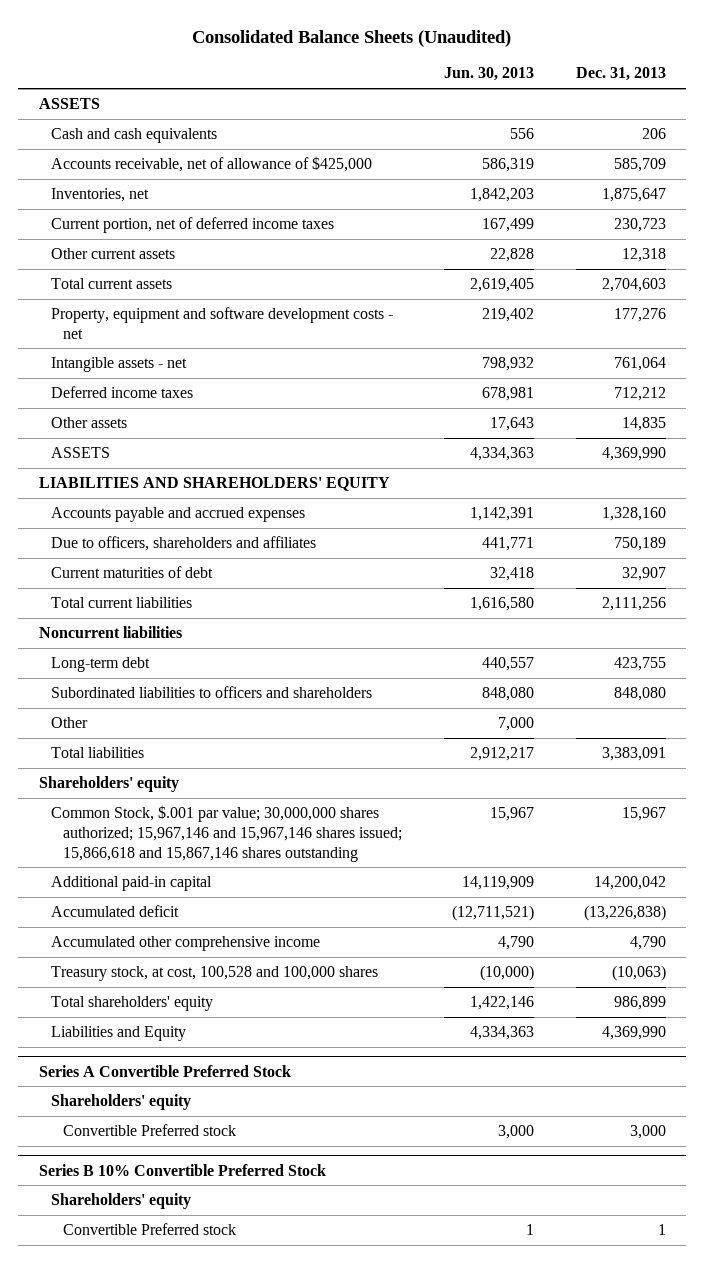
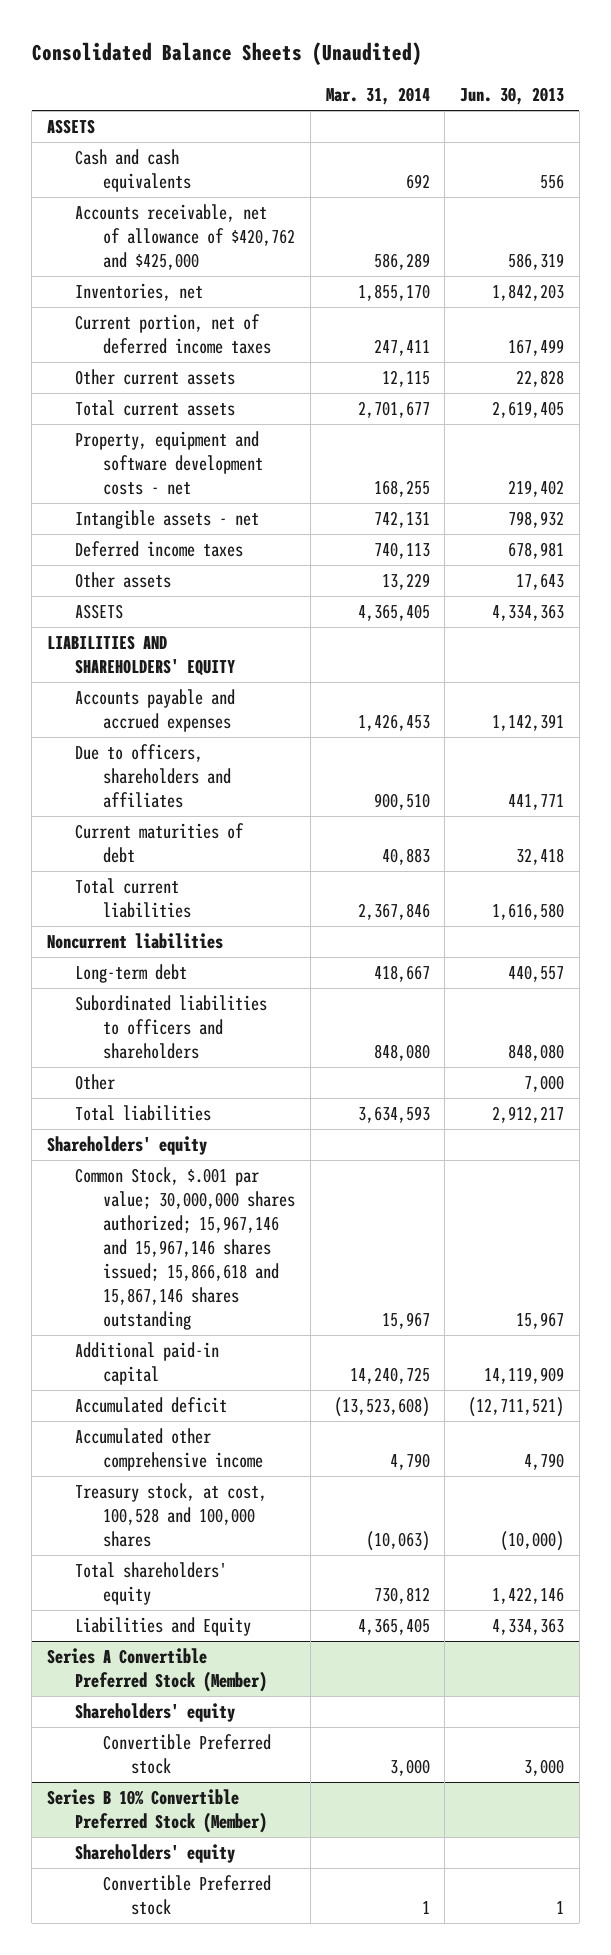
[575,67,666,82] Dec. 31, 2013 -> none
none -> [325,87,430,106] Mar. 31, 2014
[51,155,373,172] Accounts receivable, net of allowance of $425,000 -> [75,204,296,271] Accounts receivable, net of allowance of $420,762 and $425,000
[38,1064,291,1077] Series A Convertible Preferred Stock -> [46,1648,268,1693] Series A Convertible Preferred Stock (Member)
[38,1163,326,1176] Series B 10% Convertible Preferred Stock -> [46,1789,268,1834] Series B 10% Convertible Preferred Stock (Member)

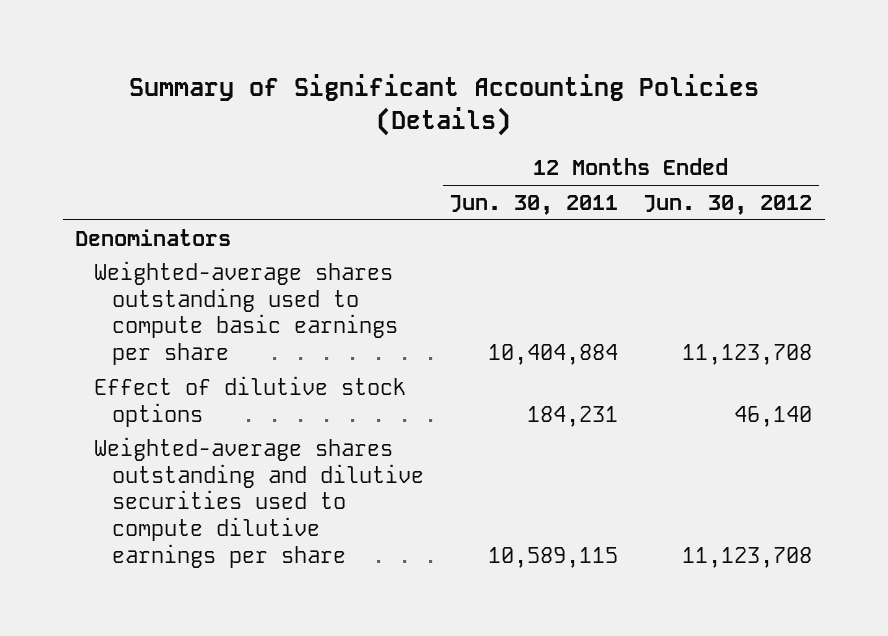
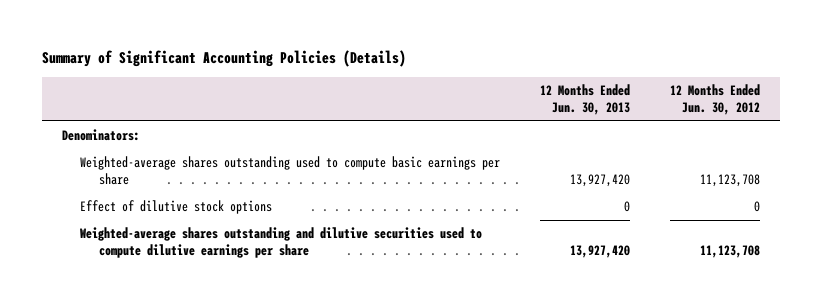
[449,194,619,215] Jun. 30, 2011 -> none
none -> [540,84,631,116] 12 Months Ended Jun. 30, 2013
[75,228,232,246] Denominators -> [62,129,141,142] Denominators:
[734,405,813,427] 46,140 -> [754,201,761,213] 0

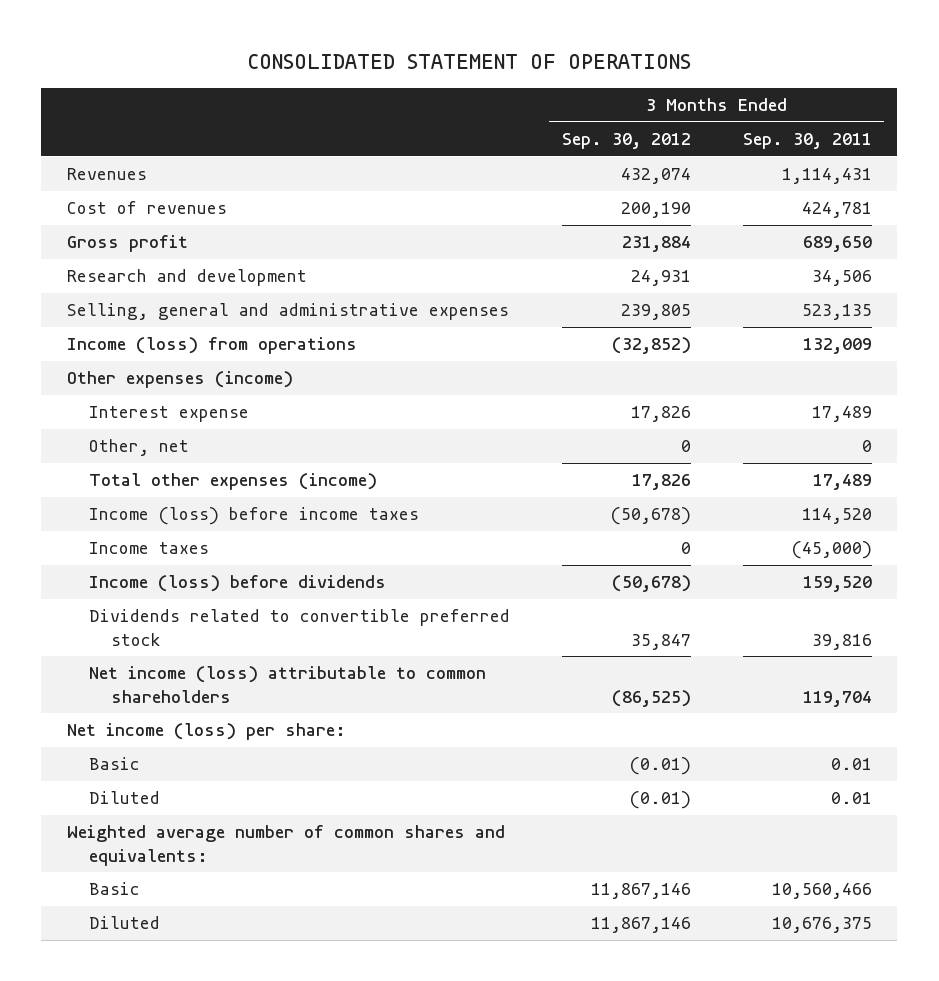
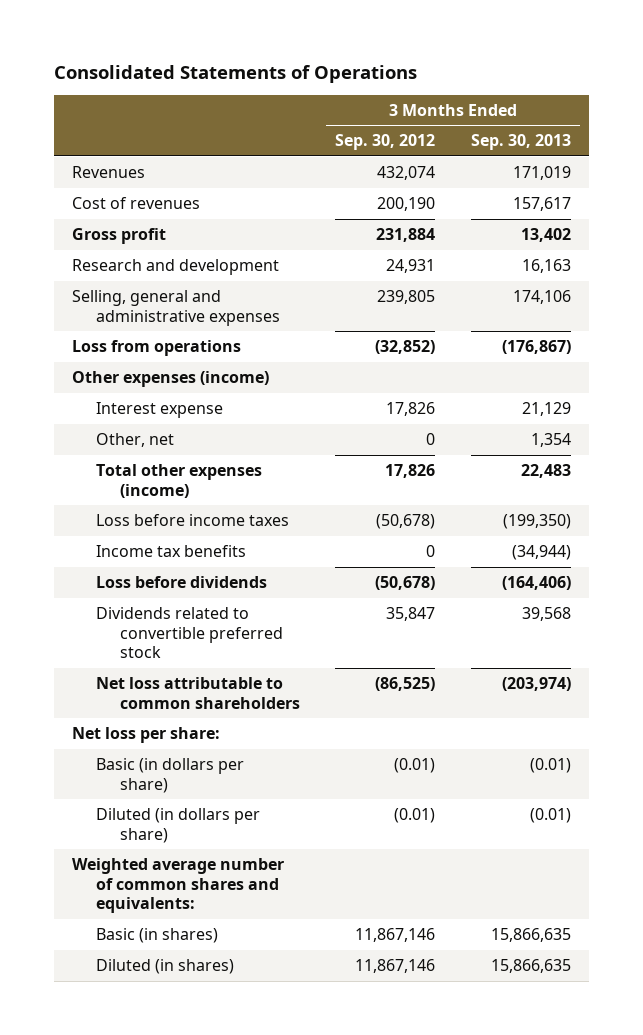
[247,54,692,70] CONSOLIDATED STATEMENT OF OPERATIONS -> [53,64,417,83] Consolidated Statements of Operations
[742,132,872,149] Sep. 30, 2011 -> none
none -> [471,134,572,151] Sep. 30, 2013
[67,337,358,355] Income (loss) from operations -> [71,340,241,357] Loss from operations
[89,507,420,526] Income (loss) before income taxes -> [95,514,289,527] Loss before income taxes
[89,542,210,555] Income taxes -> [95,545,246,558] Income tax benefits
[89,575,387,593] Income (loss) before dividends -> [95,576,267,589] Loss before dividends
[89,666,487,703] Net income (loss) attributable to common shareholders -> [95,677,300,709] Net loss attributable to common shareholders
[67,723,347,741] Net income (loss) per share: -> [71,727,220,744] Net loss per share:
[89,757,141,771] Basic -> [95,758,244,793] Basic (in dollars per share)
[89,791,161,805] Diluted -> [95,808,260,843] Diluted (in dollars per share)
[89,882,141,896] Basic -> [95,928,218,944] Basic (in shares)
[89,916,161,930] Diluted -> [95,959,234,975] Diluted (in shares)

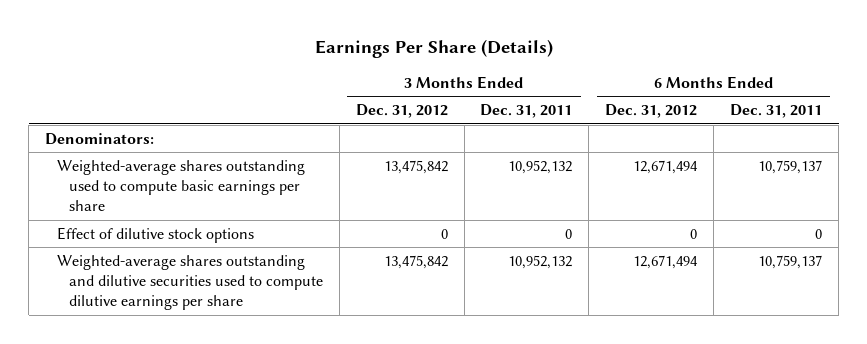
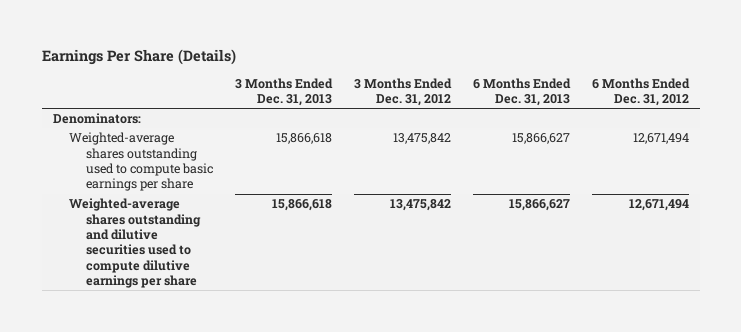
[480,104,573,119] Dec. 31, 2011 -> none
[730,104,823,119] Dec. 31, 2011 -> none
none -> [234,77,333,107] 3 Months Ended Dec. 31, 2013
none -> [472,77,571,107] 6 Months Ended Dec. 31, 2013
[56,226,254,243] Effect of dilutive stock options -> none

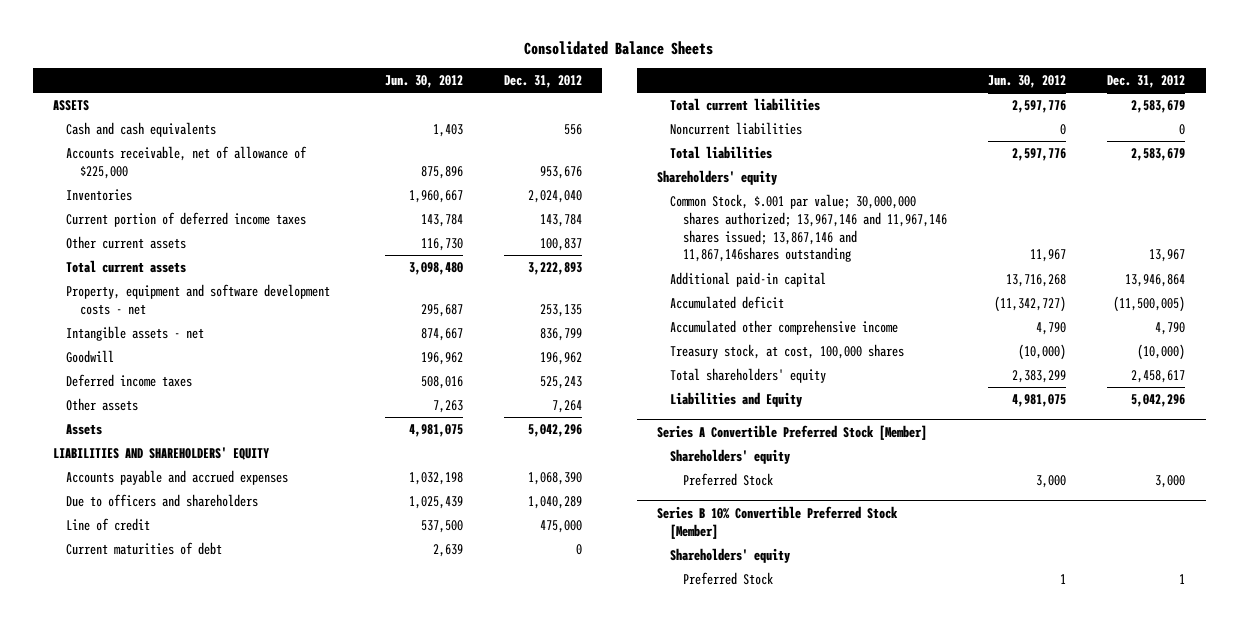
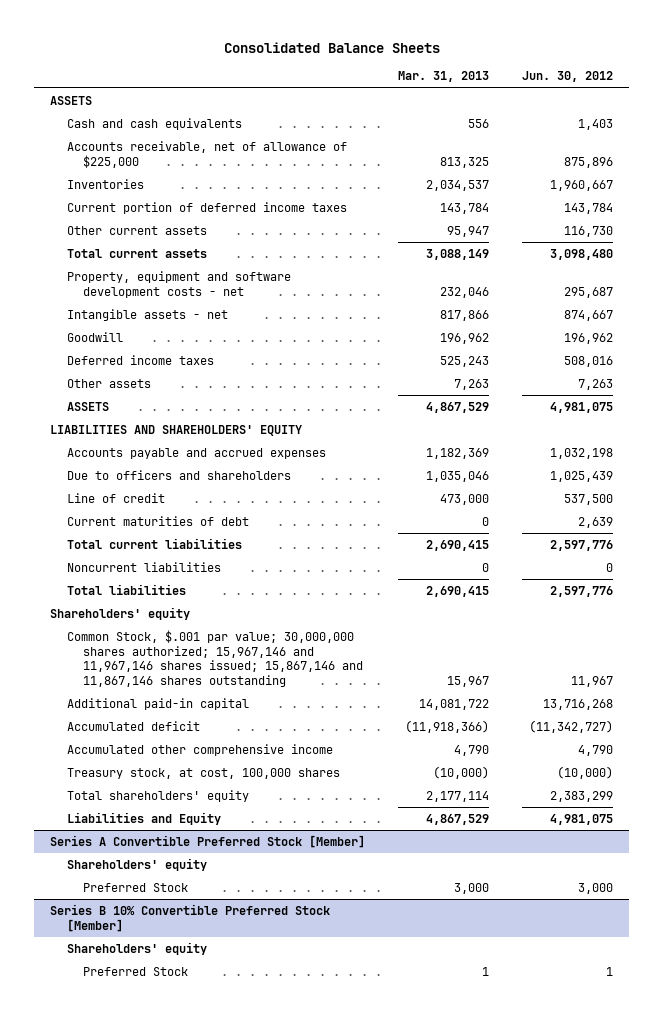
[503,74,582,88] Dec. 31, 2012 -> none
none -> [398,71,490,83] Mar. 31, 2013
[66,424,103,436] Assets -> [66,401,109,411] ASSETS
[670,194,948,263] Common Stock, $.001 par value; 30,000,000 shares authorized; 13,967,146 and 11,967,146 shares issued; 13,867,146 and 11,867,146shares outstanding -> [66,629,364,687] Common Stock, $.001 par value; 30,000,000 shares authorized; 15,967,146 and 11,967,146 shares issued; 15,867,146 and 11,867,146 shares outstanding

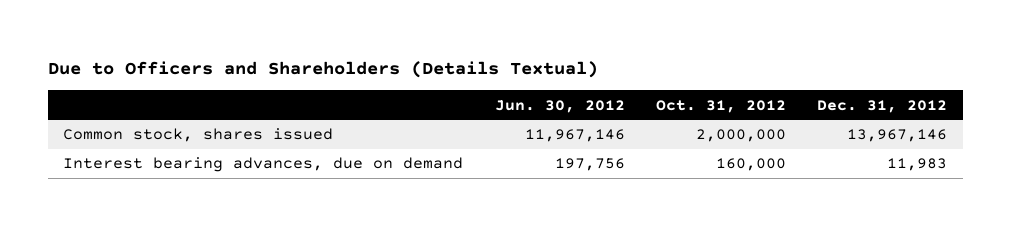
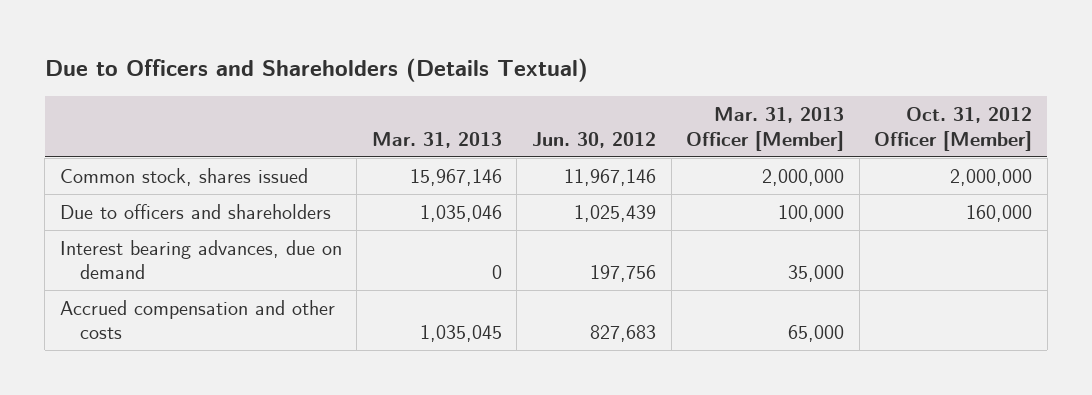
[655,99,786,113] Oct. 31, 2012 -> none
[816,99,947,113] Dec. 31, 2012 -> none
none -> [371,131,502,148] Mar. 31, 2013
none -> [686,107,845,151] Mar. 31, 2013 Officer [Member]
none -> [874,107,1033,151] Oct. 31, 2012 Officer [Member]
none -> [59,204,331,220] Due to officers and shareholders
none -> [59,300,335,340] Accrued compensation and other costs

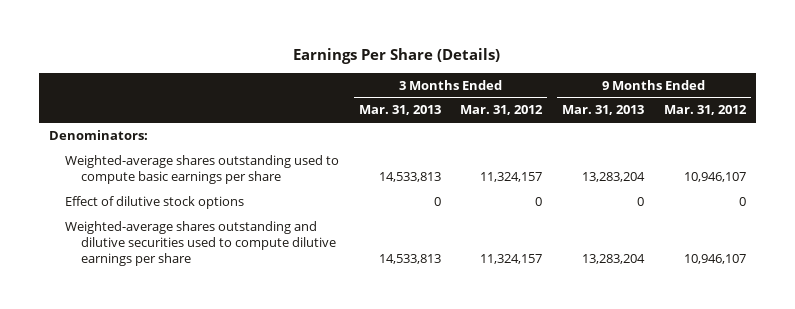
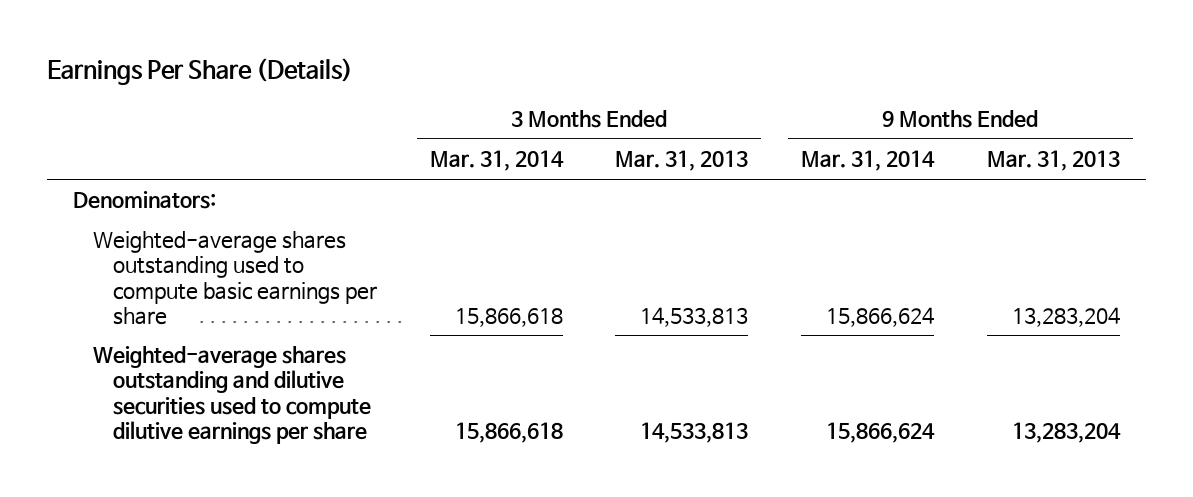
[460,105,544,116] Mar. 31, 2012 -> none
[663,105,747,116] Mar. 31, 2012 -> none
none -> [429,150,564,172] Mar. 31, 2014
none -> [800,150,935,172] Mar. 31, 2014
[65,195,245,209] Effect of dilutive stock options -> none

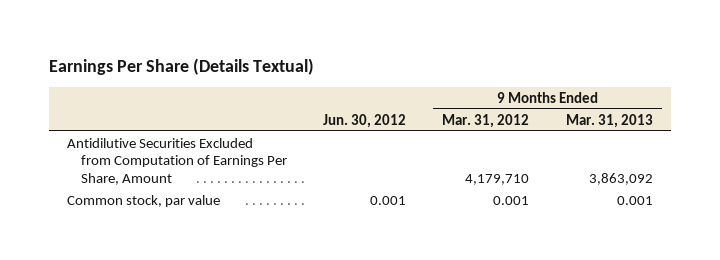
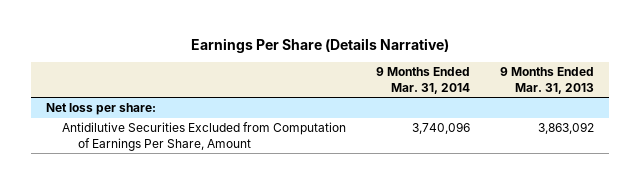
[48,57,314,75] Earnings Per Share (Details Textual) -> [191,37,450,53] Earnings Per Share (Details Narrative)
[323,113,407,128] Jun. 30, 2012 -> none
[442,113,530,128] Mar. 31, 2012 -> none
none -> [376,67,471,94] 9 Months Ended Mar. 31, 2014
none -> [46,103,157,116] Net loss per share:
[66,194,220,207] Common stock, par value -> none

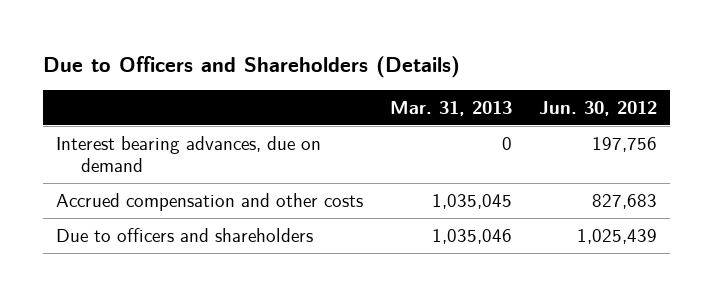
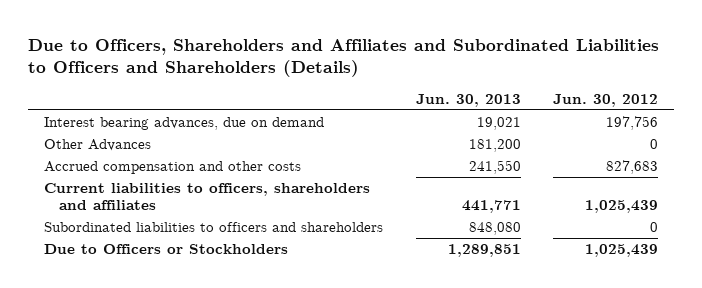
[43,55,461,78] Due to Officers and Shareholders (Details) -> [27,38,659,78] Due to Officers, Shareholders and Affiliates and Subordinated Liabilities to Officers and Shareholders (Details)
[390,100,513,116] Mar. 31, 2013 -> none
none -> [415,93,521,107] Jun. 30, 2013
none -> [44,138,152,151] Other Advances
[56,227,314,242] Due to officers and shareholders -> [44,182,371,211] Current liabilities to officers, shareholders and affiliates
none -> [44,221,384,232] Subordinated liabilities to officers and shareholders
none -> [44,243,289,254] Due to Officers or Stockholders

